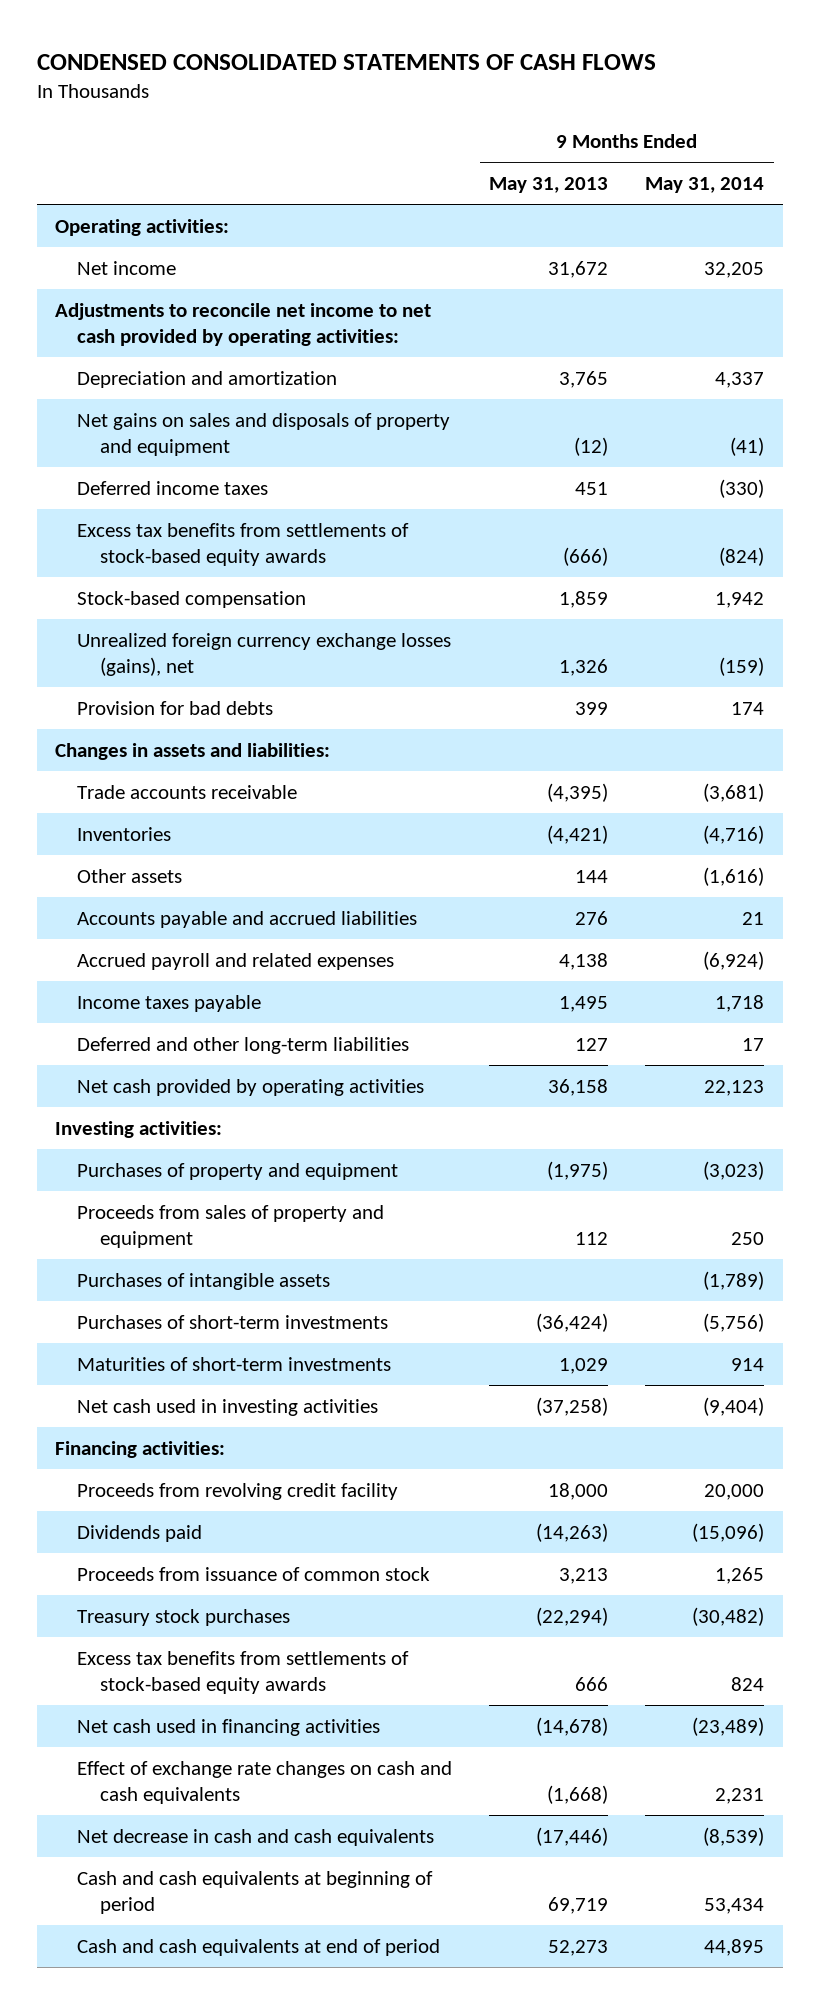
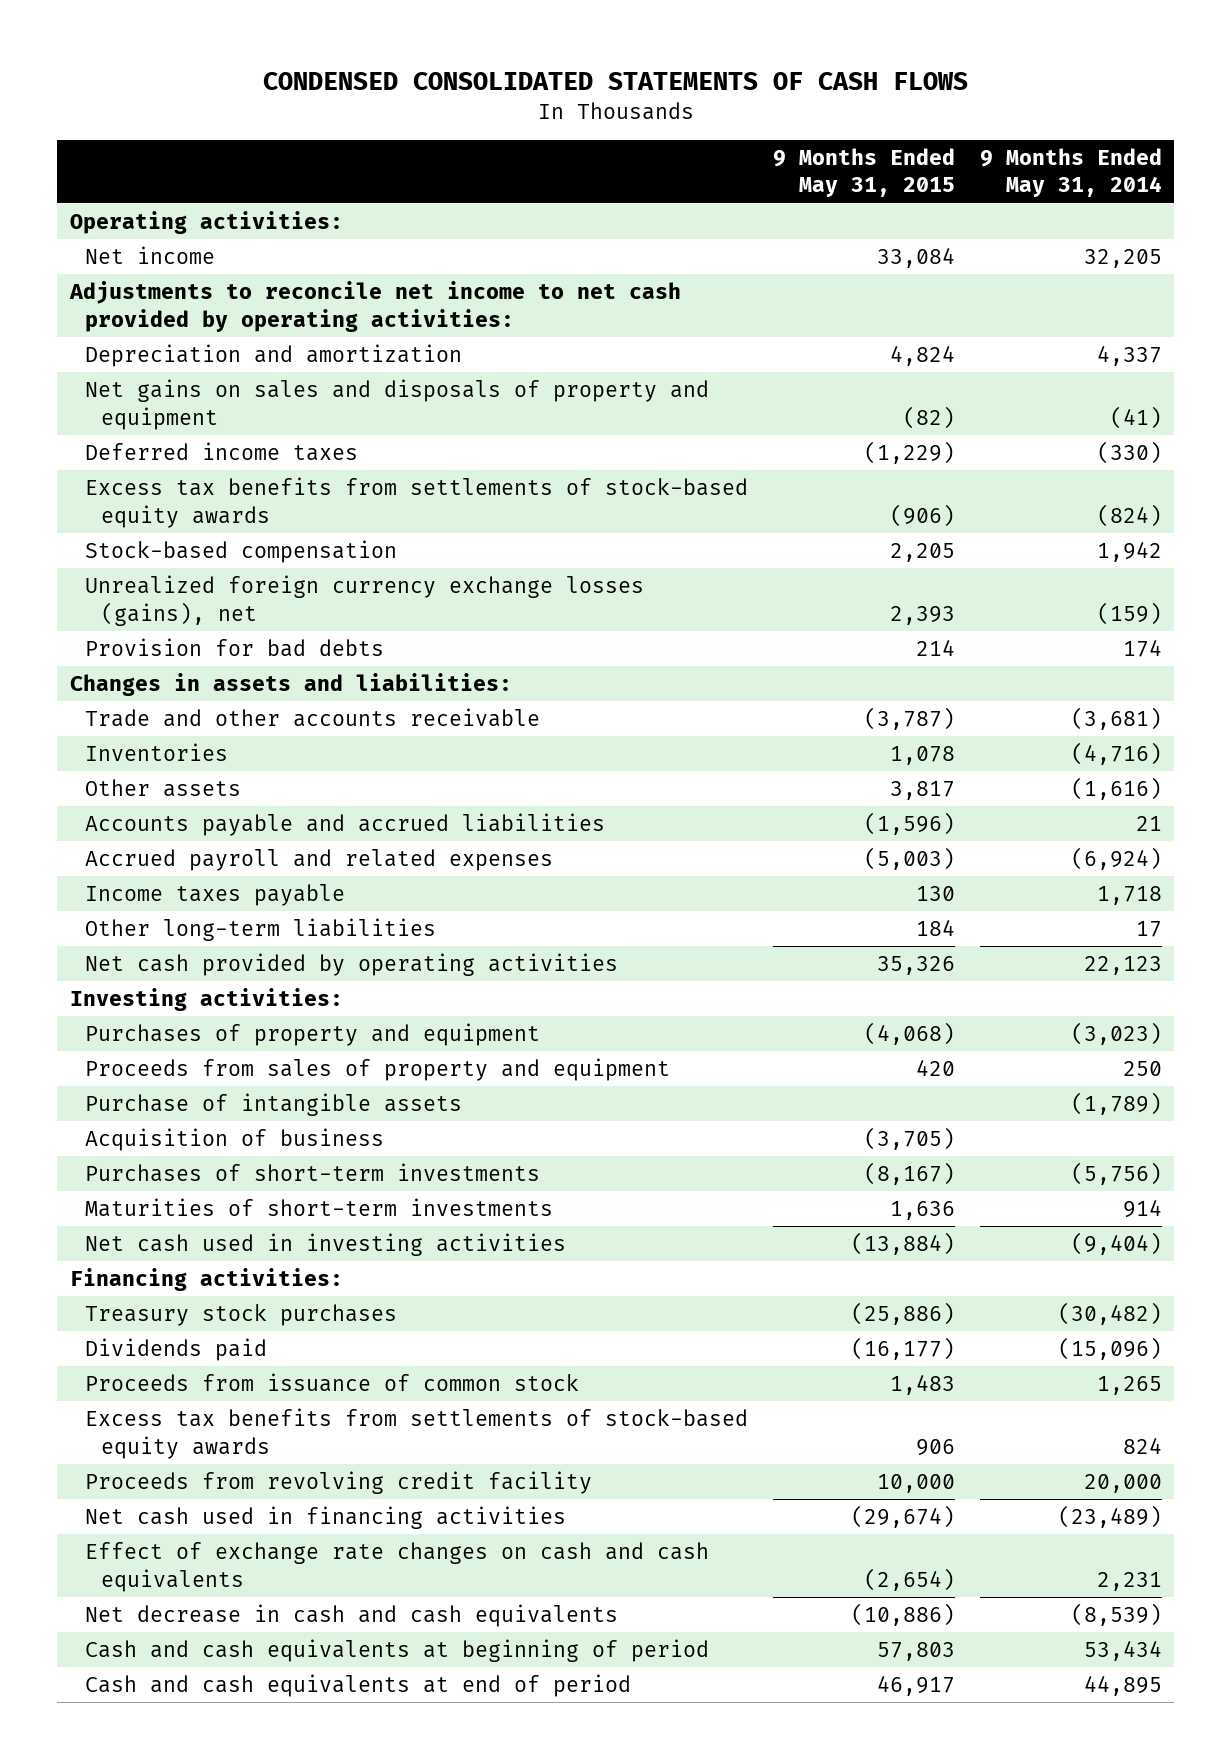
[489,177,609,194] May 31, 2013 -> none
none -> [773,147,956,198] 9 Months Ended May 31, 2015
[77,785,298,800] Trade accounts receivable -> [85,707,541,727] Trade and other accounts receivable
[77,1037,410,1055] Deferred and other long-term liabilities -> [85,917,437,941] Other long-term liabilities
[77,1273,331,1291] Purchases of intangible assets -> [85,1092,463,1116] Purchase of intangible assets
none -> [85,1127,385,1151] Acquisition of business
[77,1609,291,1627] Treasury stock purchases -> [85,1303,398,1326] Treasury stock purchases
[77,1483,399,1501] Proceeds from revolving credit facility -> [85,1470,593,1494] Proceeds from revolving credit facility

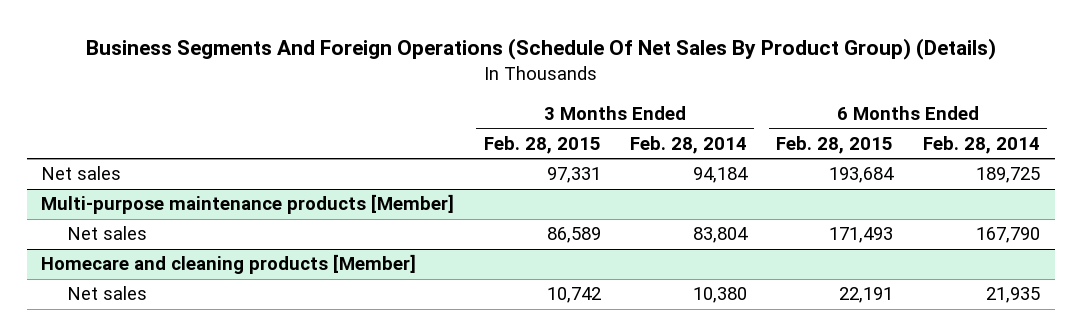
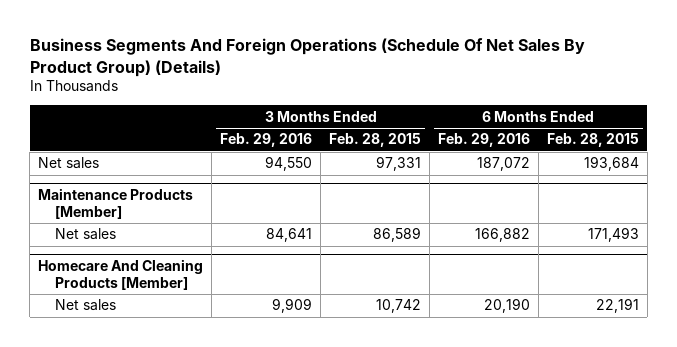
[630,135,748,154] Feb. 28, 2014 -> none
[922,135,1040,154] Feb. 28, 2014 -> none
none -> [220,133,313,148] Feb. 29, 2016
none -> [437,133,530,148] Feb. 29, 2016
[41,194,455,215] Multi-purpose maintenance products [Member] -> [38,187,194,220] Maintenance Products [Member]
[41,254,417,275] Homecare and cleaning products [Member] -> [38,258,204,291] Homecare And Cleaning Products [Member]

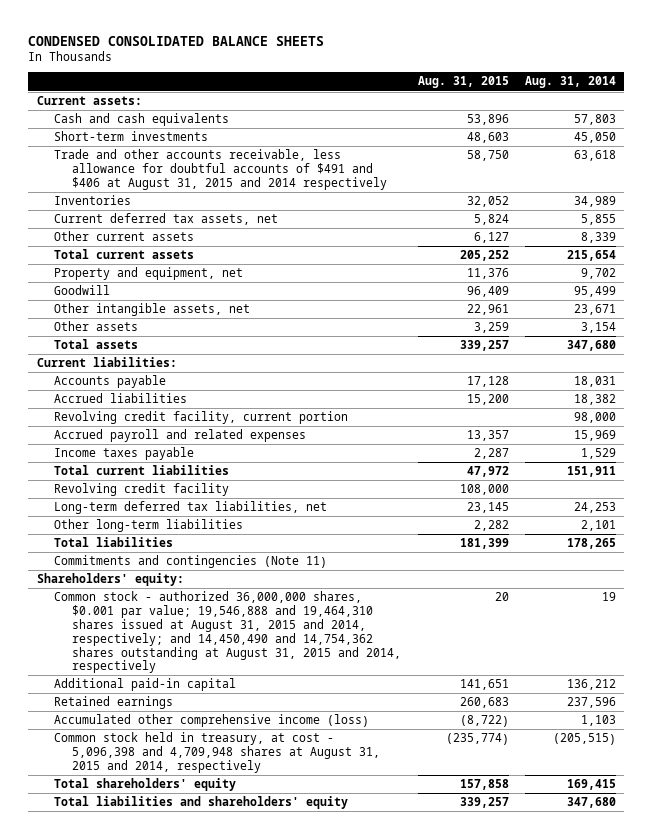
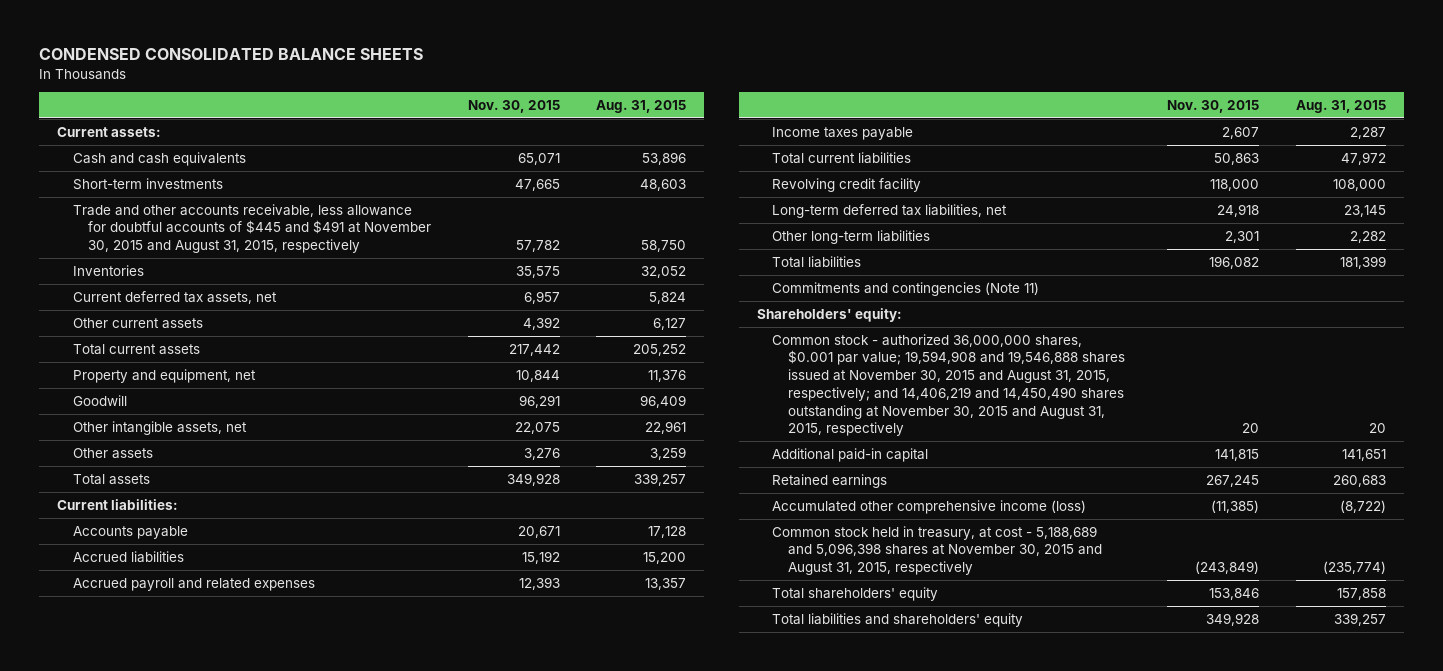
[525,76,617,89] Aug. 31, 2014 -> none
none -> [467,100,560,114] Nov. 30, 2015
[54,149,388,190] Trade and other accounts receivable, less allowance for doubtful accounts of $491 and $406 at August 31, 2015 and 2014 respectively -> [72,203,432,254] Trade and other accounts receivable, less allowance for doubtful accounts of $445 and $491 at November 30, 2015 and August 31, 2015, respectively
[54,411,349,425] Revolving credit facility, current portion -> none
[54,591,402,674] Common stock - authorized 36,000,000 shares, $0.001 par value; 19,546,888 and 19,464,310 shares issued at August 31, 2015 and 2014, respectively; and 14,450,490 and 14,754,362 shares outstanding at August 31, 2015 and 2014, respectively -> [772,333,1126,437] Common stock - authorized 36,000,000 shares, $0.001 par value; 19,594,908 and 19,546,888 shares issued at November 30, 2015 and August 31, 2015, respectively; and 14,406,219 and 14,450,490 shares outstanding at November 30, 2015 and August 31, 2015, respectively
[54,732,381,773] Common stock held in treasury, at cost - 5,096,398 and 4,709,948 shares at August 31, 2015 and 2014, respectively -> [772,525,1103,576] Common stock held in treasury, at cost - 5,188,689 and 5,096,398 shares at November 30, 2015 and August 31, 2015, respectively

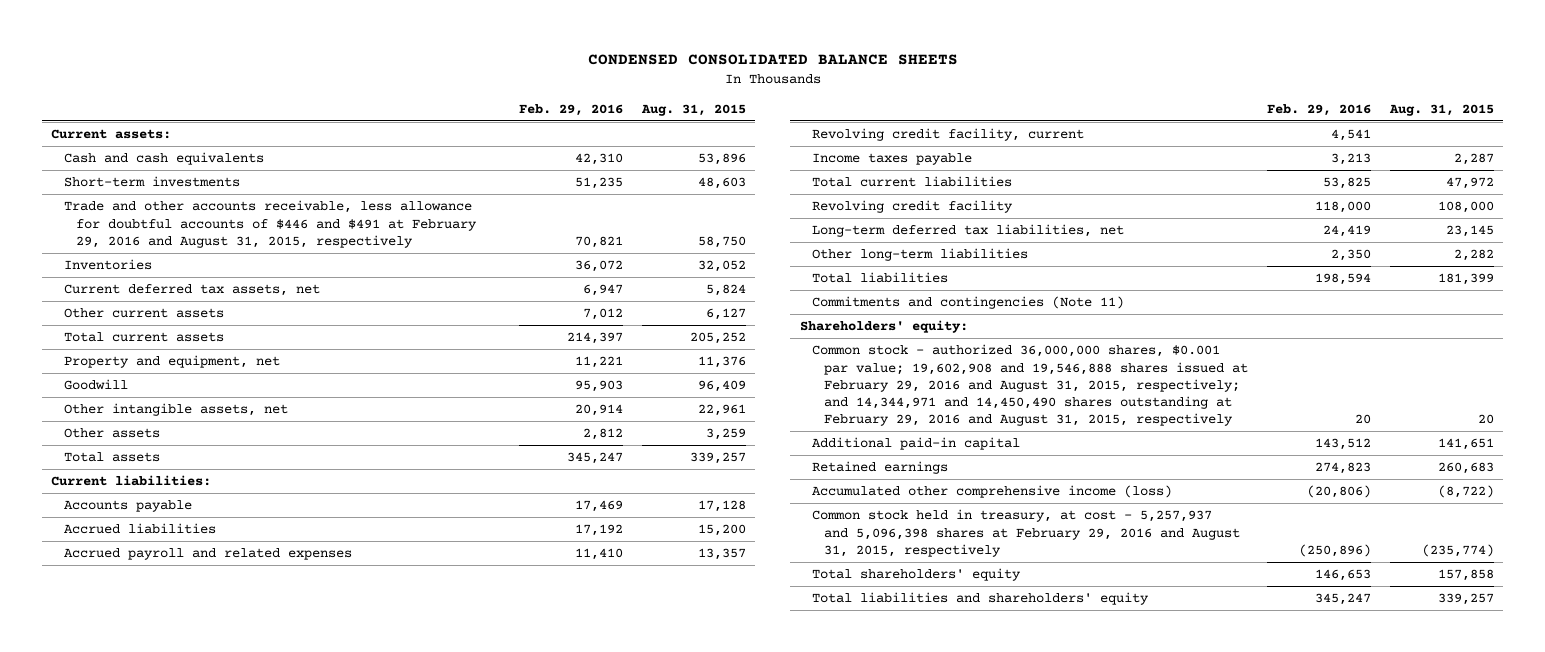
[467,100,560,114] Nov. 30, 2015 -> none
none -> [518,103,623,116] Feb. 29, 2016
[72,203,432,254] Trade and other accounts receivable, less allowance for doubtful accounts of $445 and $491 at November 30, 2015 and August 31, 2015, respectively -> [63,200,477,248] Trade and other accounts receivable, less allowance for doubtful accounts of $446 and $491 at February 29, 2016 and August 31, 2015, respectively
none -> [811,128,1084,142] Revolving credit facility, current
[772,333,1126,437] Common stock - authorized 36,000,000 shares, $0.001 par value; 19,594,908 and 19,546,888 shares issued at November 30, 2015 and August 31, 2015, respectively; and 14,406,219 and 14,450,490 shares outstanding at November 30, 2015 and August 31, 2015, respectively -> [811,344,1249,427] Common stock - authorized 36,000,000 shares, $0.001 par value; 19,602,908 and 19,546,888 shares issued at February 29, 2016 and August 31, 2015, respectively; and 14,344,971 and 14,450,490 shares outstanding at February 29, 2016 and August 31, 2015, respectively
[772,525,1103,576] Common stock held in treasury, at cost - 5,188,689 and 5,096,398 shares at November 30, 2015 and August 31, 2015, respectively -> [811,509,1241,557] Common stock held in treasury, at cost - 5,257,937 and 5,096,398 shares at February 29, 2016 and August 31, 2015, respectively

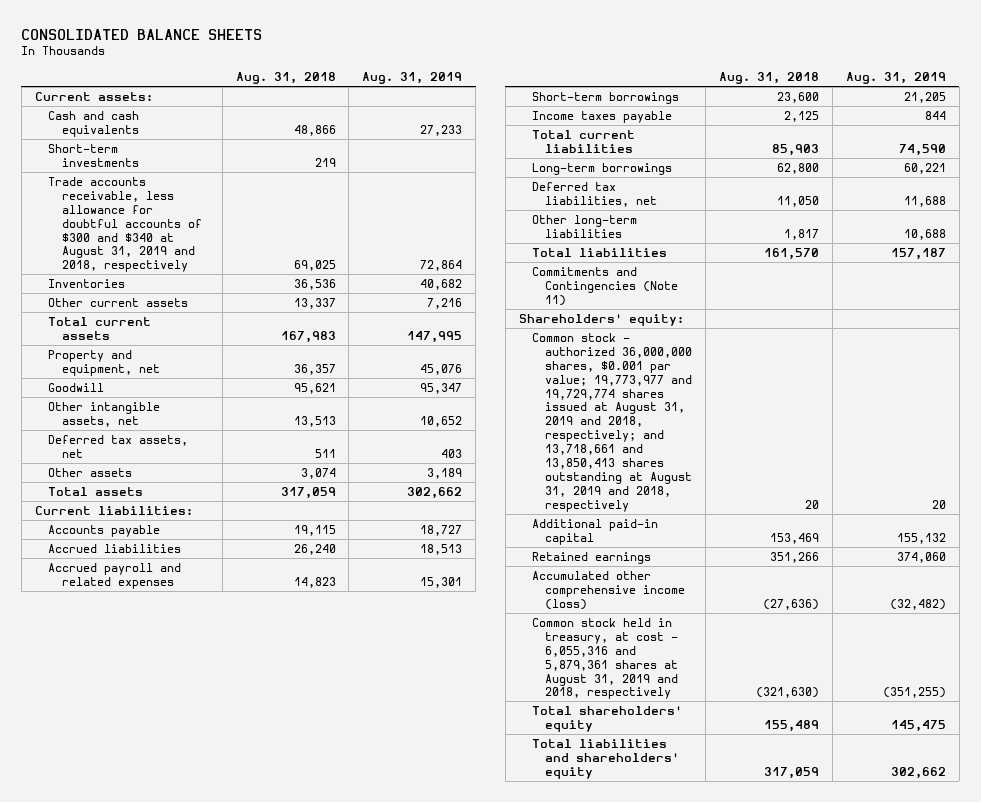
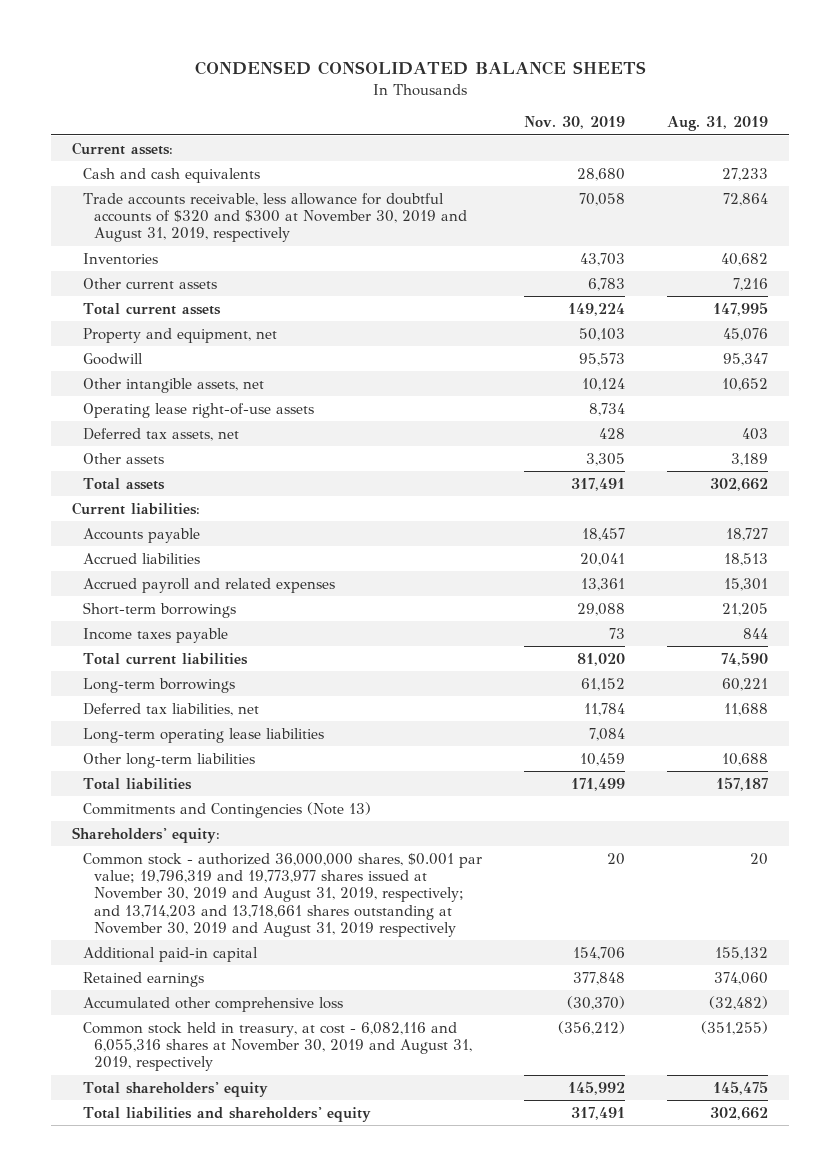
[21,28,263,40] CONSOLIDATED BALANCE SHEETS -> [195,61,647,76] CONDENSED CONSOLIDATED BALANCE SHEETS
[235,71,336,84] Aug. 31, 2018 -> none
none -> [524,116,626,130] Nov. 30, 2019
[48,143,139,167] Short-term investments -> none
[48,176,202,273] Trade accounts receivable, less allowance for doubtful accounts of $300 and $340 at August 31, 2019 and 2018, respectively -> [83,192,468,243] Trade accounts receivable, less allowance for doubtful accounts of $320 and $300 at November 30, 2019 and August 31, 2019, respectively
none -> [83,402,315,418] Operating lease right-of-use assets
none -> [83,727,325,743] Long-term operating lease liabilities
[531,266,679,306] Commitments and Contingencies (Note 11) -> [83,801,372,818] Commitments and Contingencies (Note 13)
[531,332,693,512] Common stock - authorized 36,000,000 shares, $0.001 par value; 19,773,977 and 19,729,774 shares issued at August 31, 2019 and 2018, respectively; and 13,718,661 and 13,850,413 shares outstanding at August 31, 2019 and 2018, respectively -> [83,852,483,937] Common stock - authorized 36,000,000 shares, $0.001 par value; 19,796,319 and 19,773,977 shares issued at November 30, 2019 and August 31, 2019, respectively; and 13,714,203 and 13,718,661 shares outstanding at November 30, 2019 and August 31, 2019 respectively
[531,570,686,610] Accumulated other comprehensive income (loss) -> [83,996,344,1012] Accumulated other comprehensive loss
[531,617,679,700] Common stock held in treasury, at cost - 6,055,316 and 5,879,361 shares at August 31, 2019 and 2018, respectively -> [83,1021,473,1072] Common stock held in treasury, at cost - 6,082,116 and 6,055,316 shares at November 30, 2019 and August 31, 2019, respectively

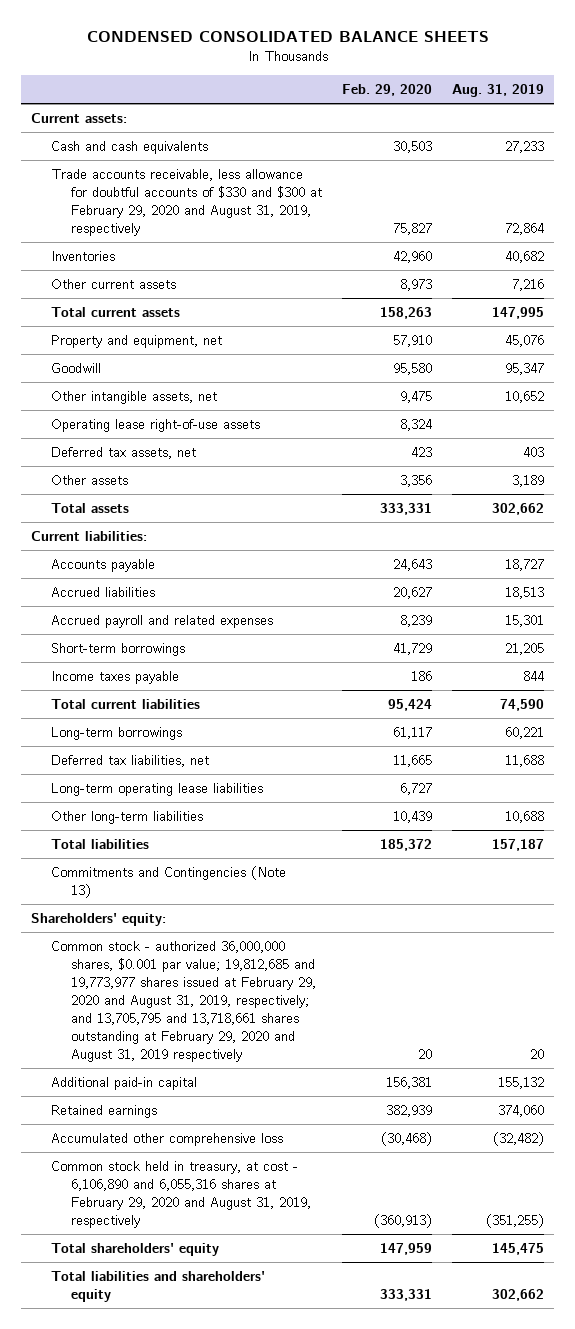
[524,116,626,130] Nov. 30, 2019 -> none
none -> [342,83,433,96] Feb. 29, 2020
[83,192,468,243] Trade accounts receivable, less allowance for doubtful accounts of $320 and $300 at November 30, 2019 and August 31, 2019, respectively -> [51,168,323,236] Trade accounts receivable, less allowance for doubtful accounts of $330 and $300 at February 29, 2020 and August 31, 2019, respectively
[83,852,483,937] Common stock - authorized 36,000,000 shares, $0.001 par value; 19,796,319 and 19,773,977 shares issued at November 30, 2019 and August 31, 2019, respectively; and 13,714,203 and 13,718,661 shares outstanding at November 30, 2019 and August 31, 2019 respectively -> [51,940,317,1063] Common stock - authorized 36,000,000 shares, $0.001 par value; 19,812,685 and 19,773,977 shares issued at February 29, 2020 and August 31, 2019, respectively; and 13,705,795 and 13,718,661 shares outstanding at February 29, 2020 and August 31, 2019 respectively
[83,1021,473,1072] Common stock held in treasury, at cost - 6,082,116 and 6,055,316 shares at November 30, 2019 and August 31, 2019, respectively -> [51,1160,312,1228] Common stock held in treasury, at cost - 6,106,890 and 6,055,316 shares at February 29, 2020 and August 31, 2019, respectively

